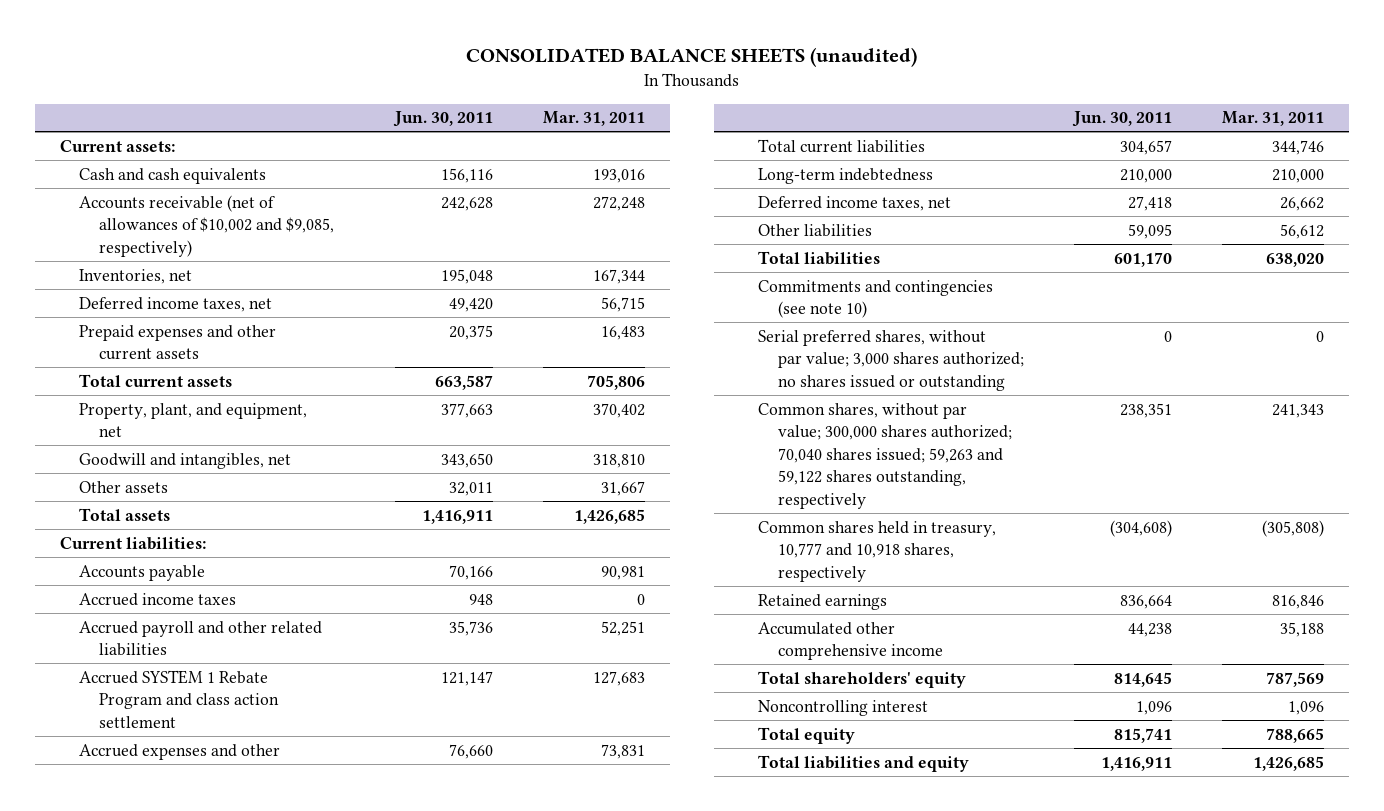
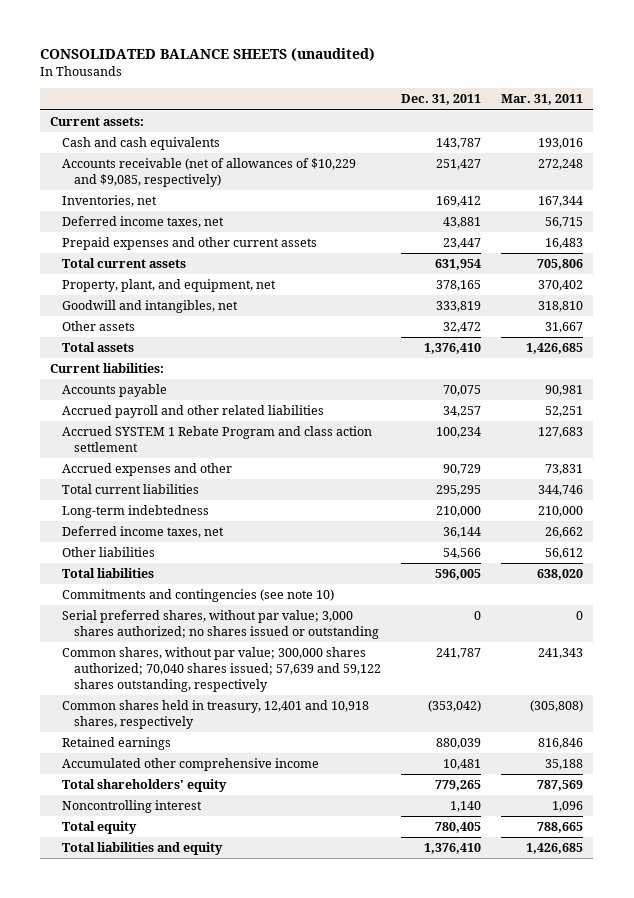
[392,111,493,128] Jun. 30, 2011 -> none
none -> [401,94,482,106] Dec. 31, 2011
[79,194,334,257] Accounts receivable (net of allowances of $10,002 and $9,085, respectively) -> [62,158,357,187] Accounts receivable (net of allowances of $10,229 and $9,085, respectively)
[79,592,237,606] Accrued income taxes -> none
[758,402,1012,509] Common shares, without par value; 300,000 shares authorized; 70,040 shares issued; 59,263 and 59,122 shares outstanding, respectively -> [62,647,382,692] Common shares, without par value; 300,000 shares authorized; 70,040 shares issued; 57,639 and 59,122 shares outstanding, respectively
[758,520,997,582] Common shares held in treasury, 10,777 and 10,918 shares, respectively -> [62,700,370,729] Common shares held in treasury, 12,401 and 10,918 shares, respectively

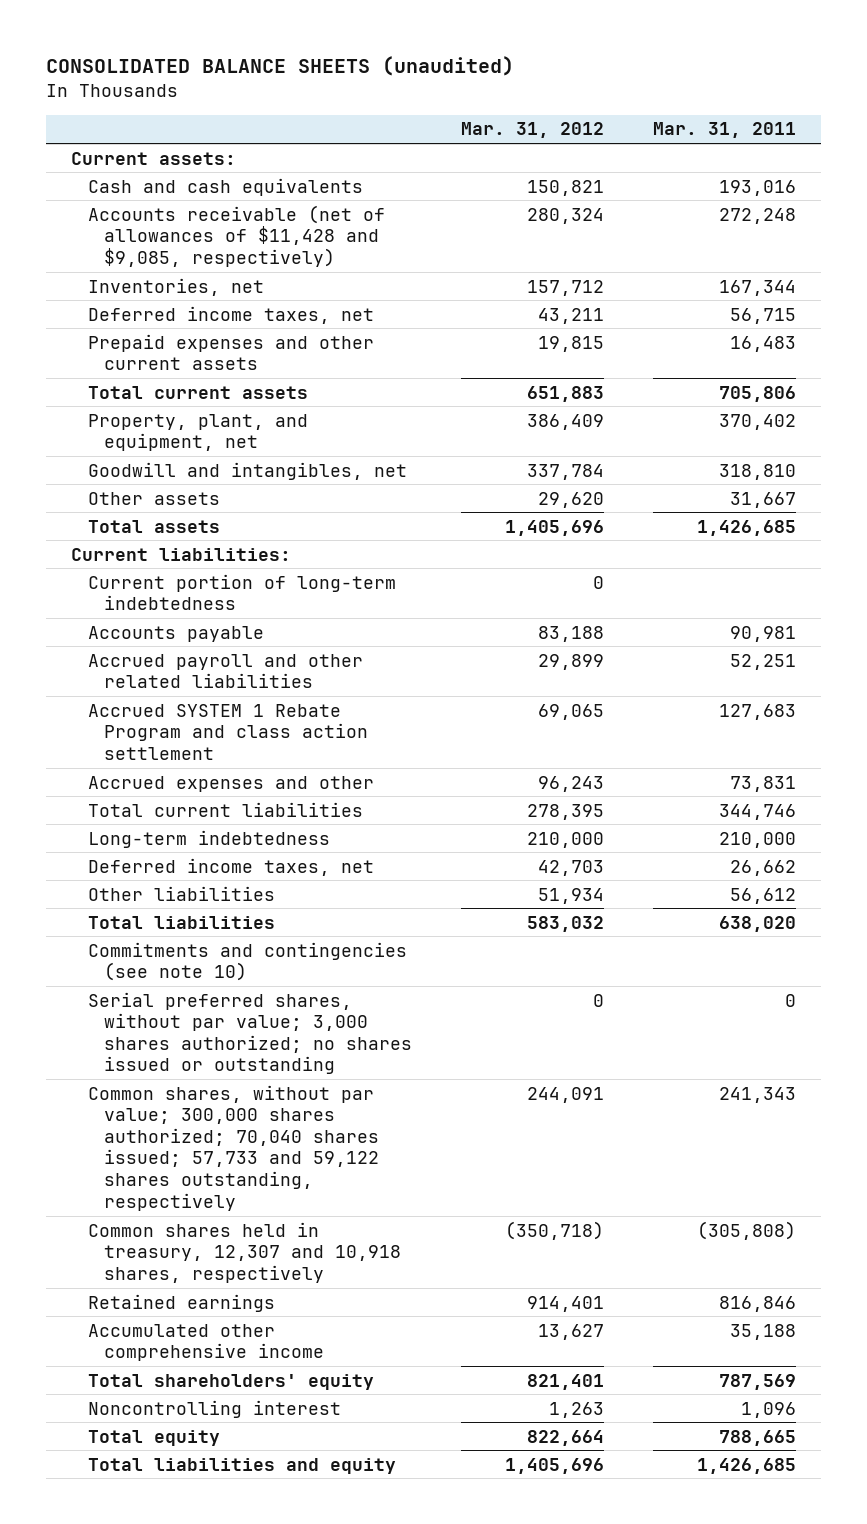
[401,94,482,106] Dec. 31, 2011 -> none
none -> [461,122,605,139] Mar. 31, 2012
[62,158,357,187] Accounts receivable (net of allowances of $10,229 and $9,085, respectively) -> [87,204,385,267] Accounts receivable (net of allowances of $11,428 and $9,085, respectively)
none -> [87,573,396,611] Current portion of long-term indebtedness
[62,647,382,692] Common shares, without par value; 300,000 shares authorized; 70,040 shares issued; 57,639 and 59,122 shares outstanding, respectively -> [87,1084,380,1211] Common shares, without par value; 300,000 shares authorized; 70,040 shares issued; 57,733 and 59,122 shares outstanding, respectively
[62,700,370,729] Common shares held in treasury, 12,401 and 10,918 shares, respectively -> [87,1221,402,1283] Common shares held in treasury, 12,307 and 10,918 shares, respectively

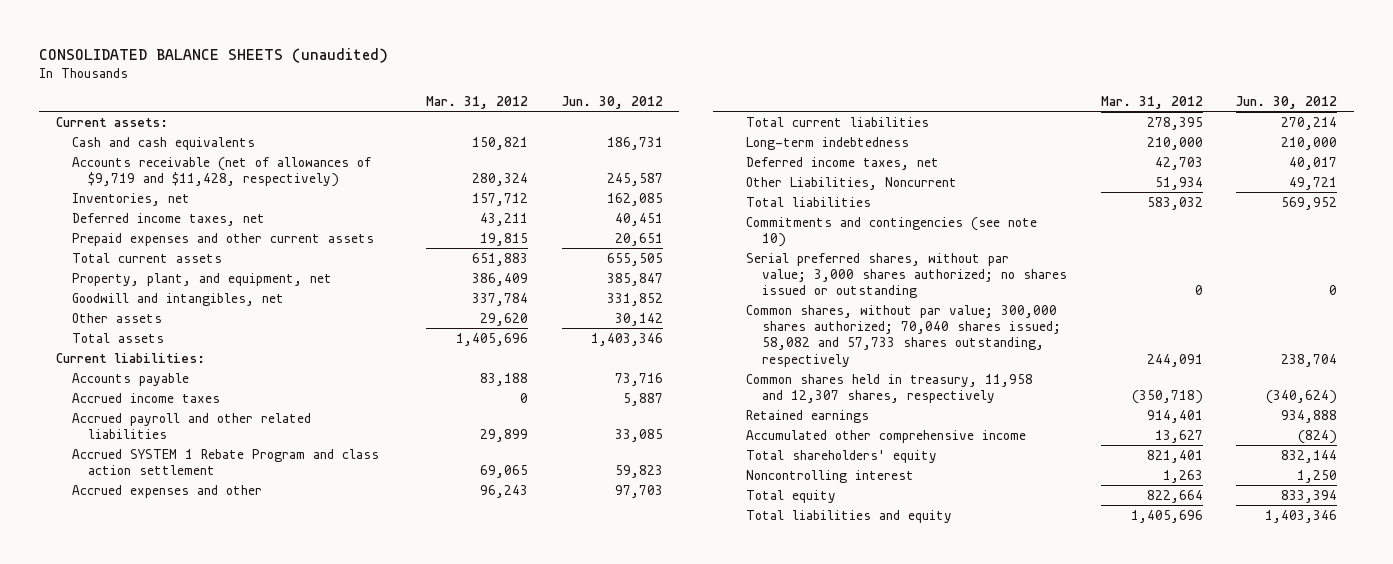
[653,122,797,139] Mar. 31, 2011 -> none
none -> [561,96,663,110] Jun. 30, 2012
[87,204,385,267] Accounts receivable (net of allowances of $11,428 and $9,085, respectively) -> [71,156,371,187] Accounts receivable (net of allowances of $9,719 and $11,428, respectively)
[87,573,396,611] Current portion of long-term indebtedness -> none
none -> [71,392,220,403] Accrued income taxes
[87,885,275,901] Other liabilities -> [745,176,957,190] Other Liabilities, Noncurrent
[87,1084,380,1211] Common shares, without par value; 300,000 shares authorized; 70,040 shares issued; 57,733 and 59,122 shares outstanding, respectively -> [745,304,1061,367] Common shares, without par value; 300,000 shares authorized; 70,040 shares issued; 58,082 and 57,733 shares outstanding, respectively
[87,1221,402,1283] Common shares held in treasury, 12,307 and 10,918 shares, respectively -> [745,373,1033,403] Common shares held in treasury, 11,958 and 12,307 shares, respectively

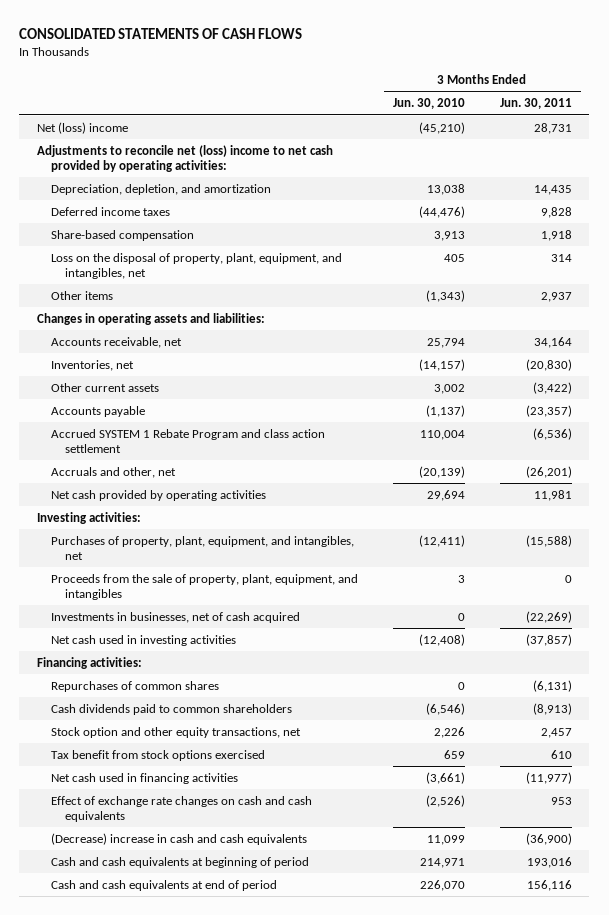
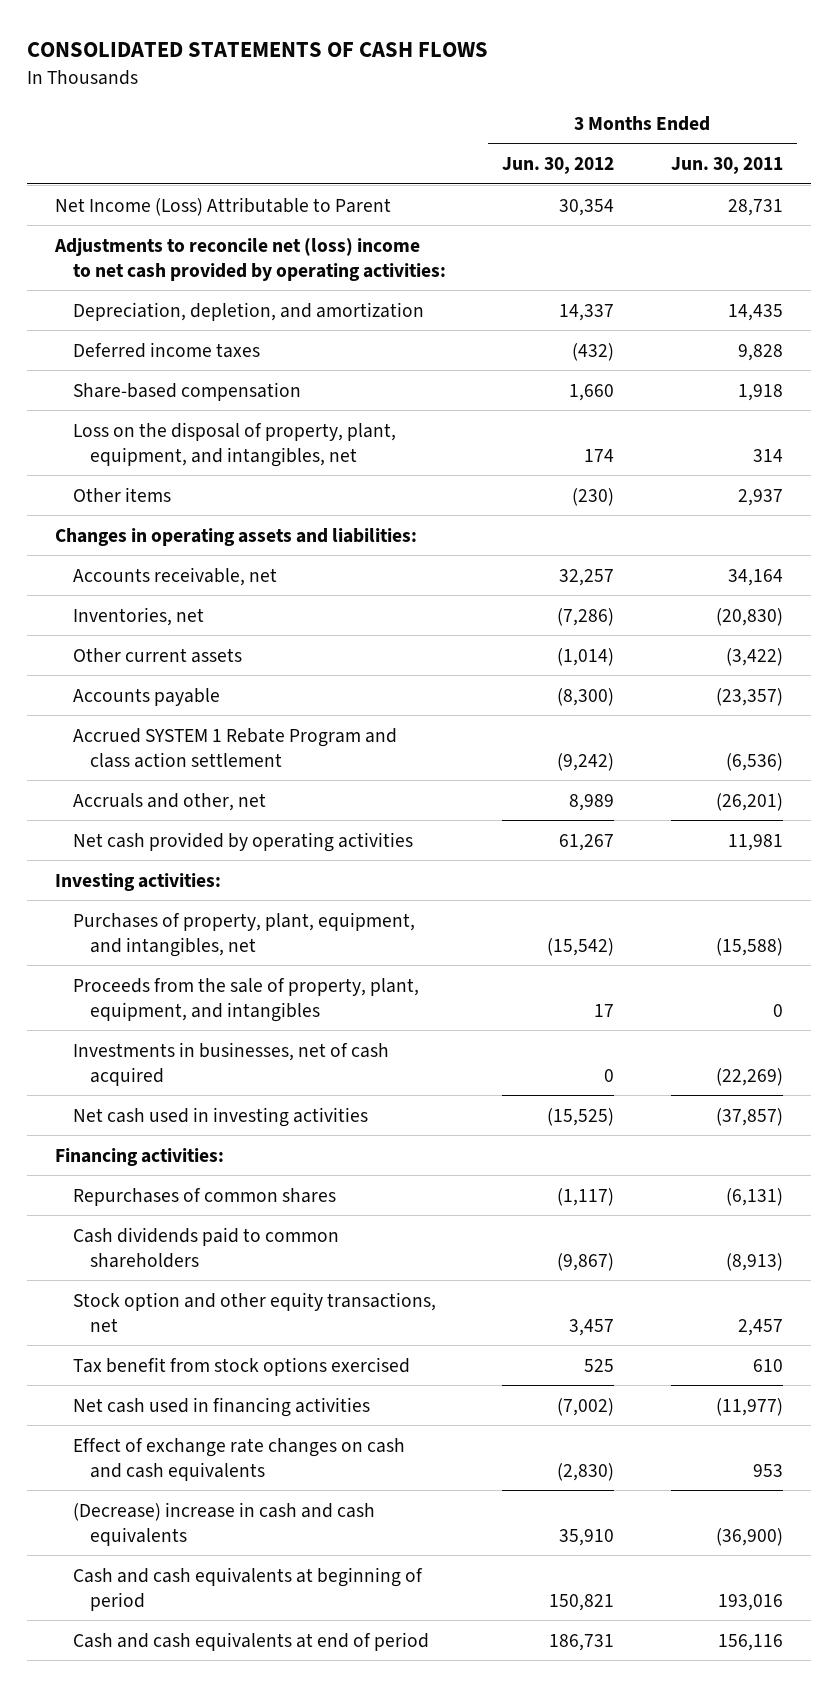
[392,98,465,110] Jun. 30, 2010 -> none
none -> [502,156,615,174] Jun. 30, 2012
[36,121,128,134] Net (loss) income -> [55,196,392,216] Net Income (Loss) Attributable to Parent

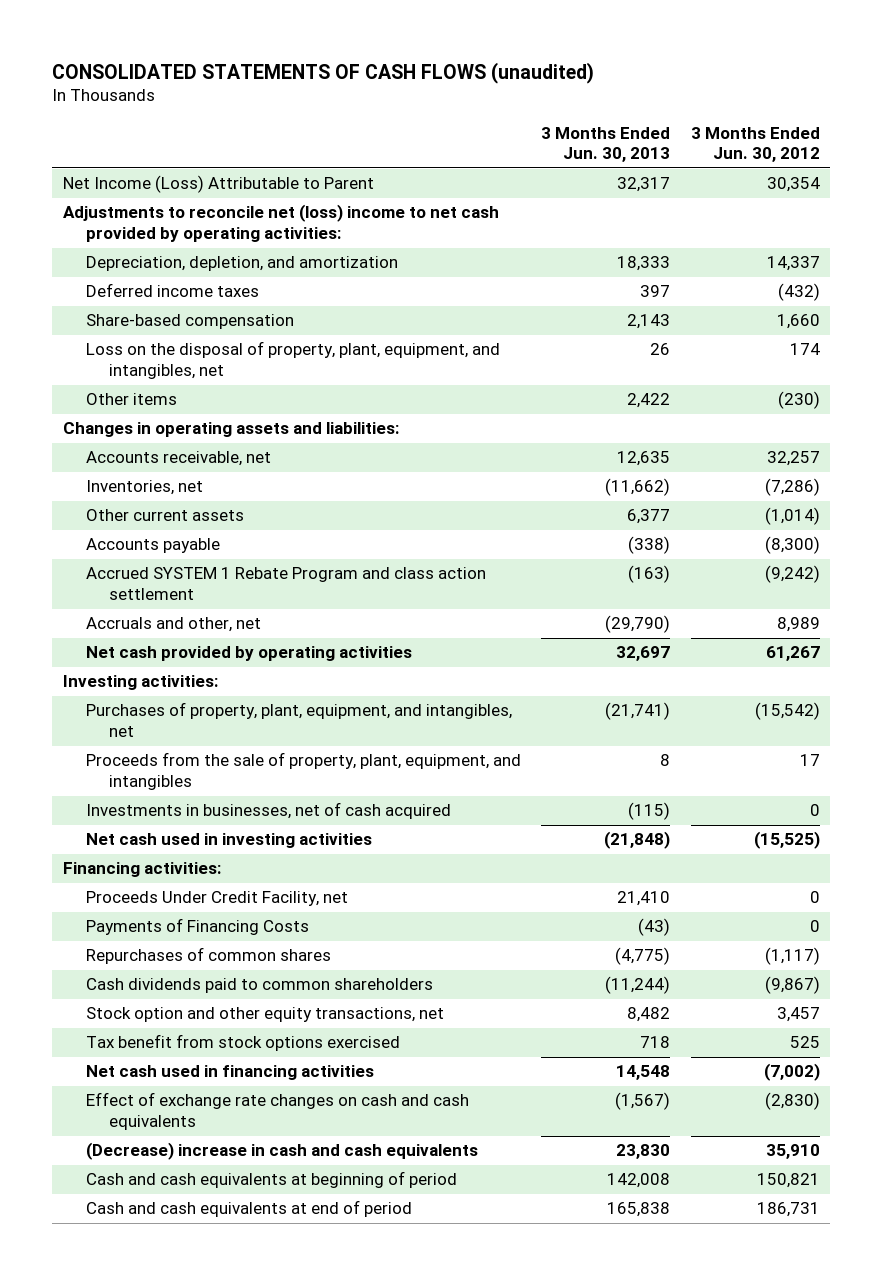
[26,42,488,58] CONSOLIDATED STATEMENTS OF CASH FLOWS -> [52,61,595,84] CONSOLIDATED STATEMENTS OF CASH FLOWS (unaudited)
[670,156,783,174] Jun. 30, 2011 -> none
none -> [541,126,671,163] 3 Months Ended Jun. 30, 2013
none -> [85,891,348,907] Proceeds Under Credit Facility, net
none -> [85,918,309,936] Payments of Financing Costs

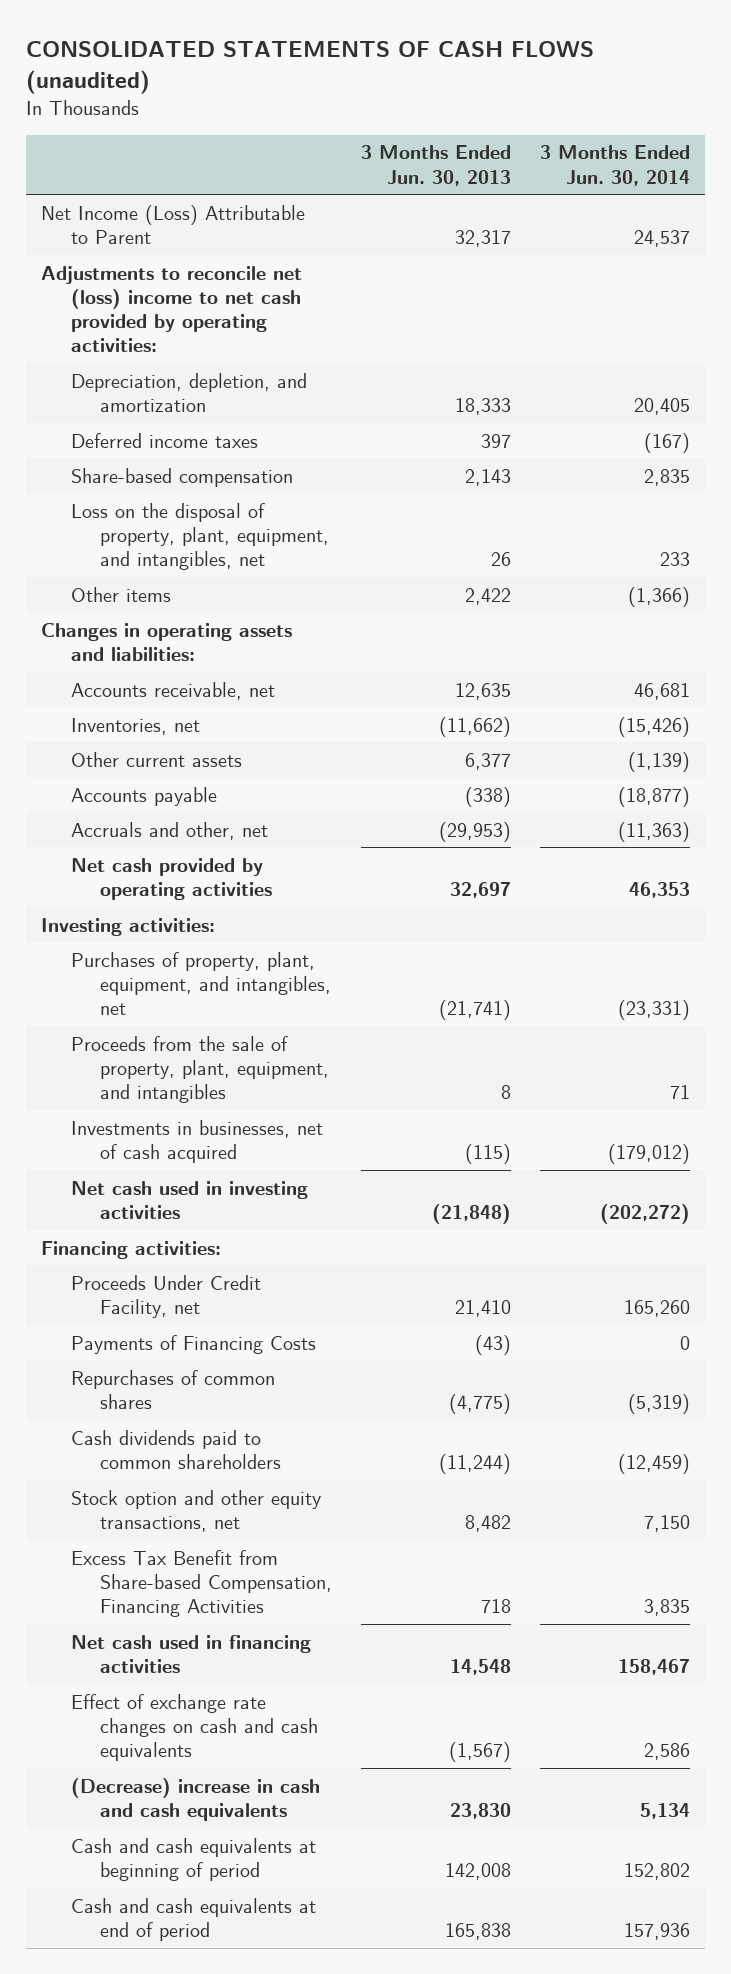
[690,126,820,163] 3 Months Ended Jun. 30, 2012 -> none
none -> [540,145,691,186] 3 Months Ended Jun. 30, 2014
[85,567,486,601] Accrued SYSTEM 1 Rebate Program and class action settlement -> none
[605,615,671,634] (29,790) -> [439,821,512,842] (29,953)
[85,1034,400,1052] Tax benefit from stock options exercised -> [70,1549,333,1618] Excess Tax Benefit from Share-based Compensation, Financing Activities

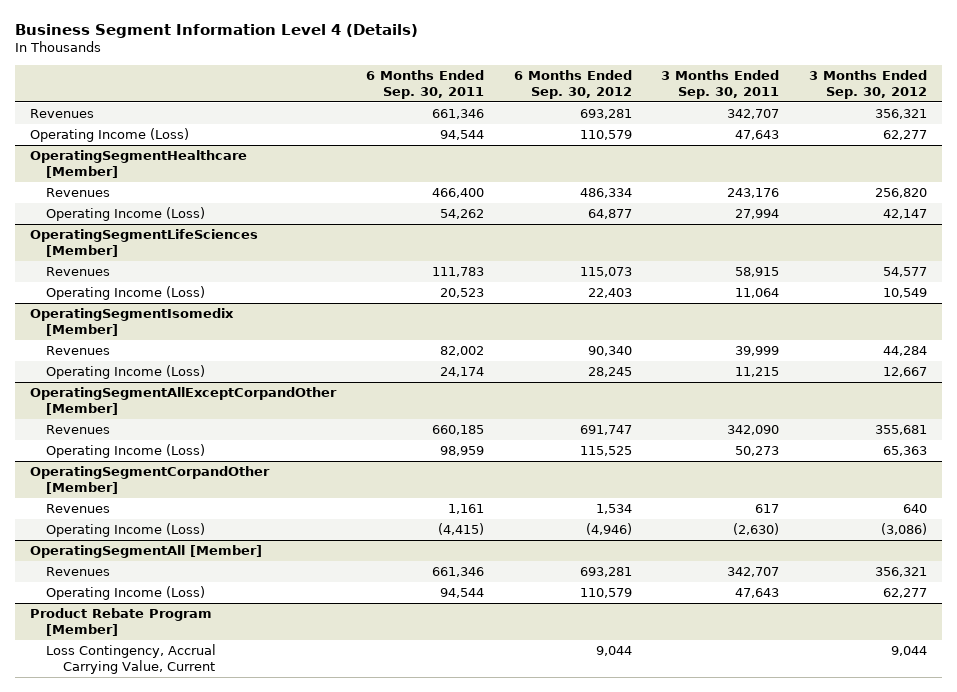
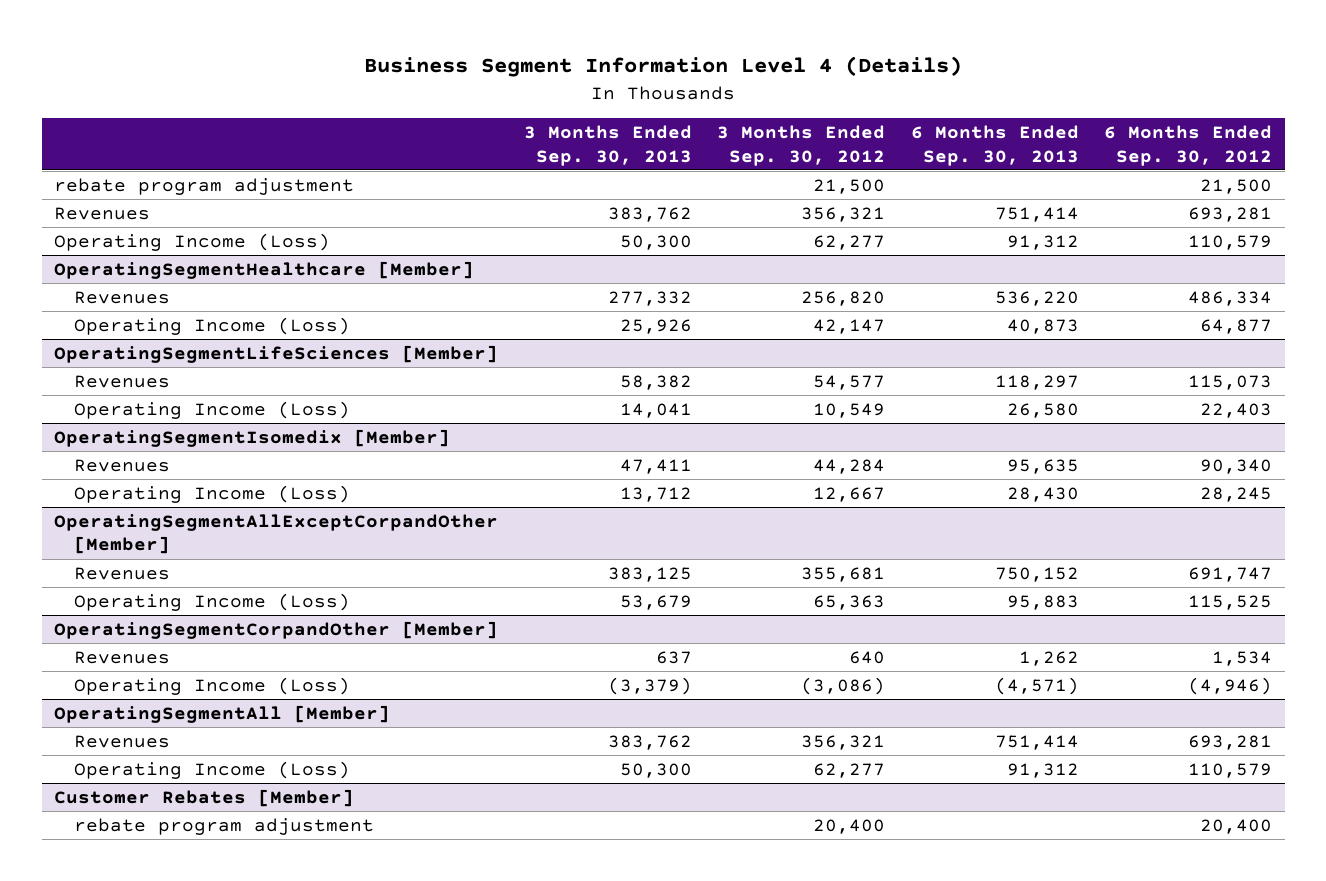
[365,69,484,100] 6 Months Ended Sep. 30, 2011 -> none
[661,69,780,100] 3 Months Ended Sep. 30, 2011 -> none
none -> [523,125,692,166] 3 Months Ended Sep. 30, 2013
none -> [910,125,1079,166] 6 Months Ended Sep. 30, 2013
none -> [54,177,355,195] rebate program adjustment
[29,607,212,637] Product Rebate Program [Member] -> none
[46,643,217,675] Loss Contingency, Accrual Carrying Value, Current -> none
none -> [54,788,355,807] Customer Rebates [Member]
none -> [74,817,375,835] rebate program adjustment

